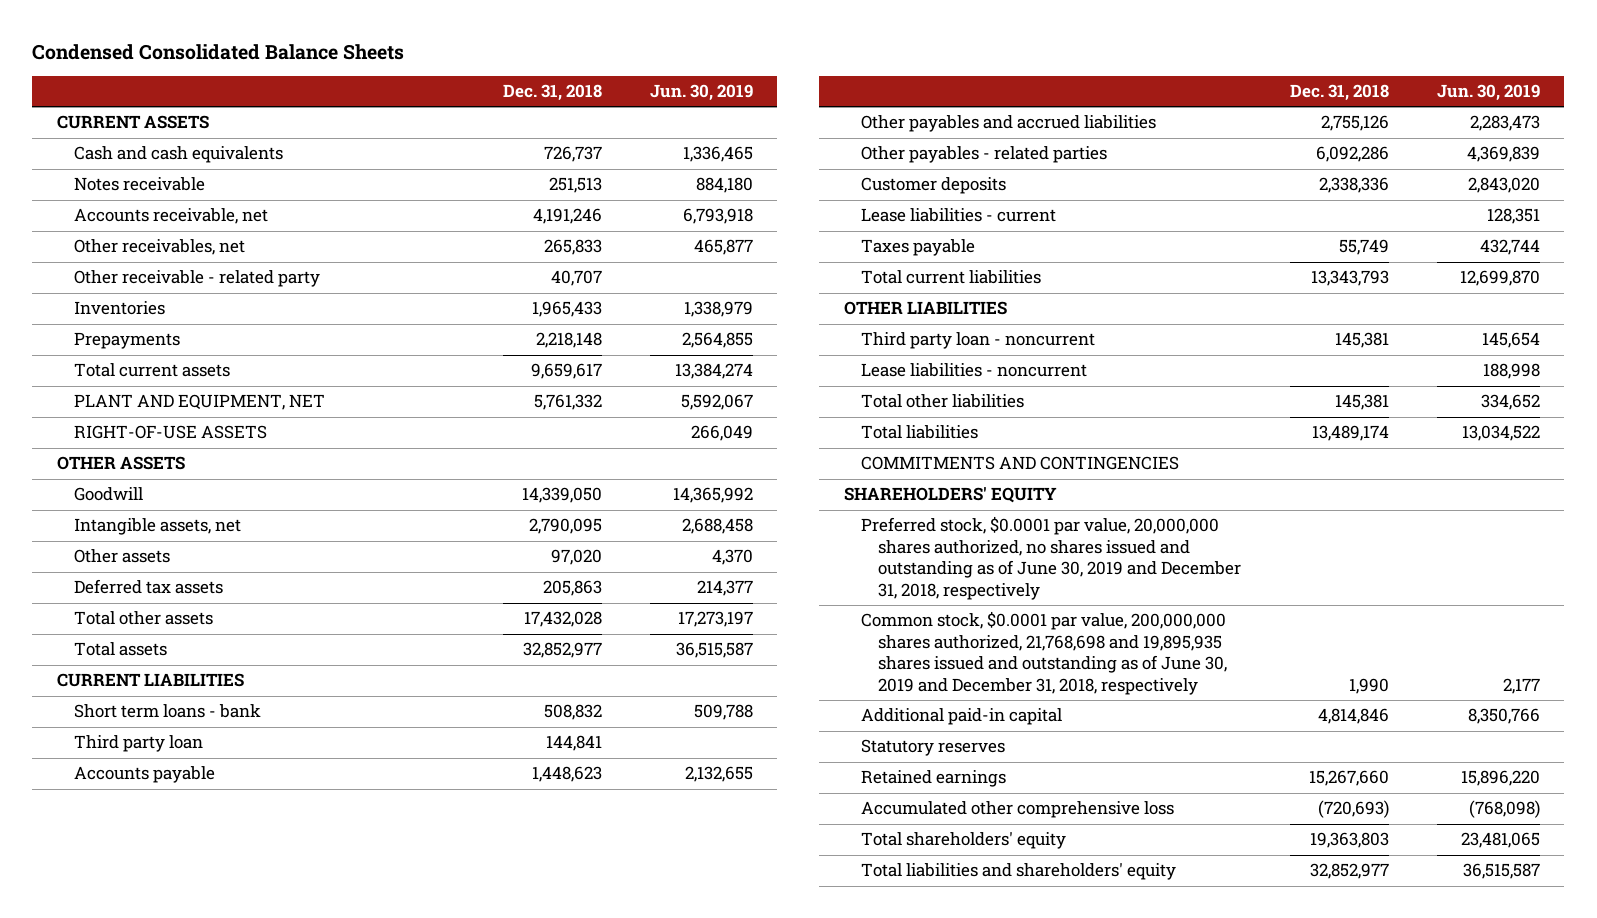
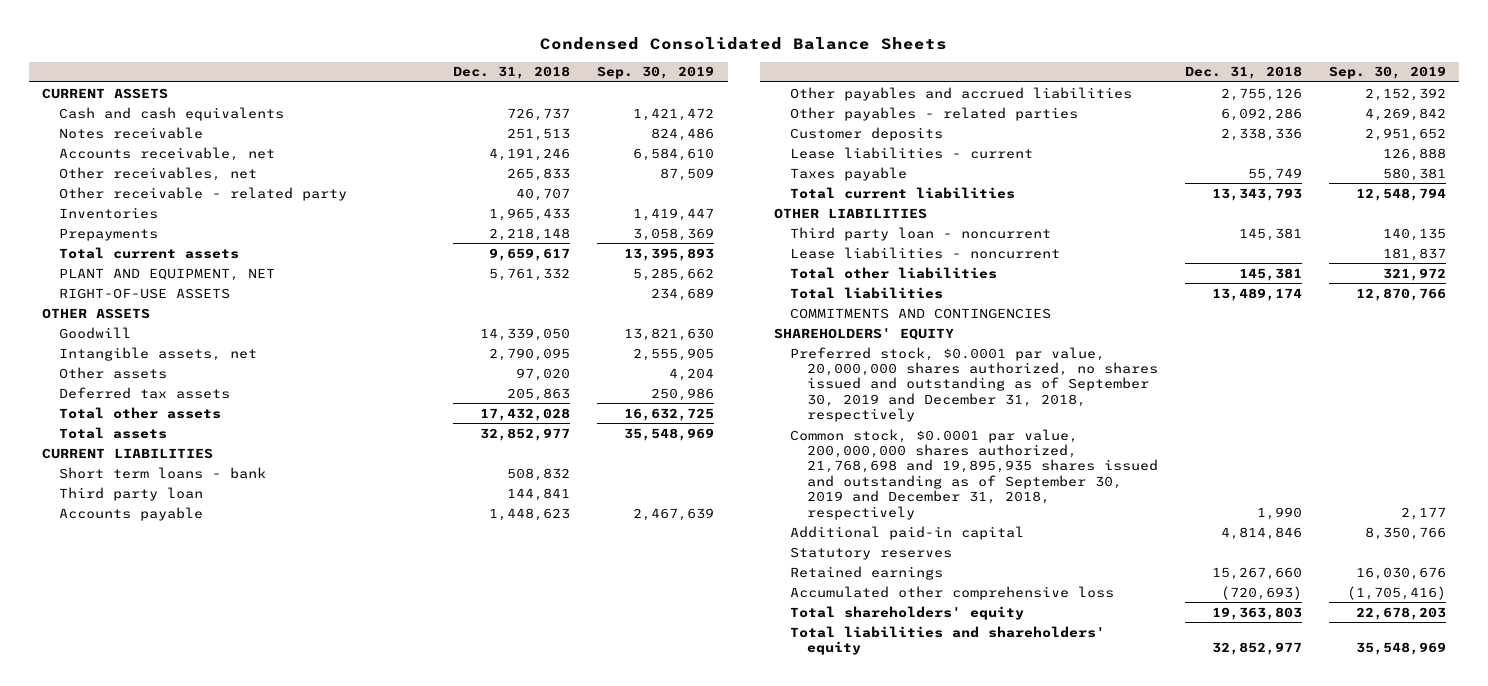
[649,83,753,101] Jun. 30, 2019 -> none
none -> [597,66,715,80] Sep. 30, 2019
[860,516,1242,600] Preferred stock, $0.0001 par value, 20,000,000 shares authorized, no shares issued and outstanding as of June 30, 2019 and December 31, 2018, respectively -> [790,346,1158,423] Preferred stock, $0.0001 par value, 20,000,000 shares authorized, no shares issued and outstanding as of September 30, 2019 and December 31, 2018, respectively
[860,611,1228,695] Common stock, $0.0001 par value, 200,000,000 shares authorized, 21,768,698 and 19,895,935 shares issued and outstanding as of June 30, 2019 and December 31, 2018, respectively -> [790,428,1158,520] Common stock, $0.0001 par value, 200,000,000 shares authorized, 21,768,698 and 19,895,935 shares issued and outstanding as of September 30, 2019 and December 31, 2018, respectively

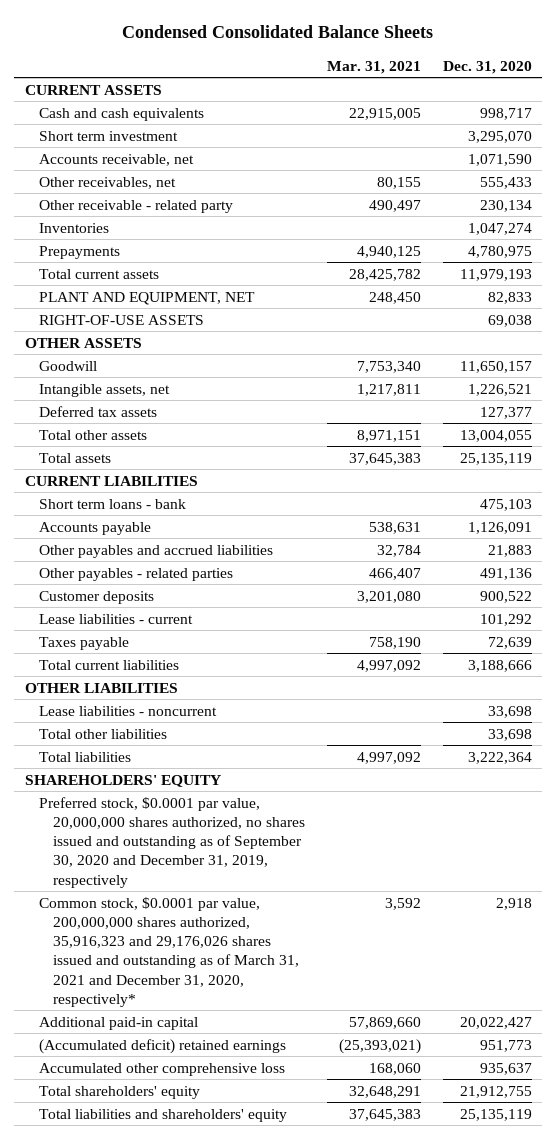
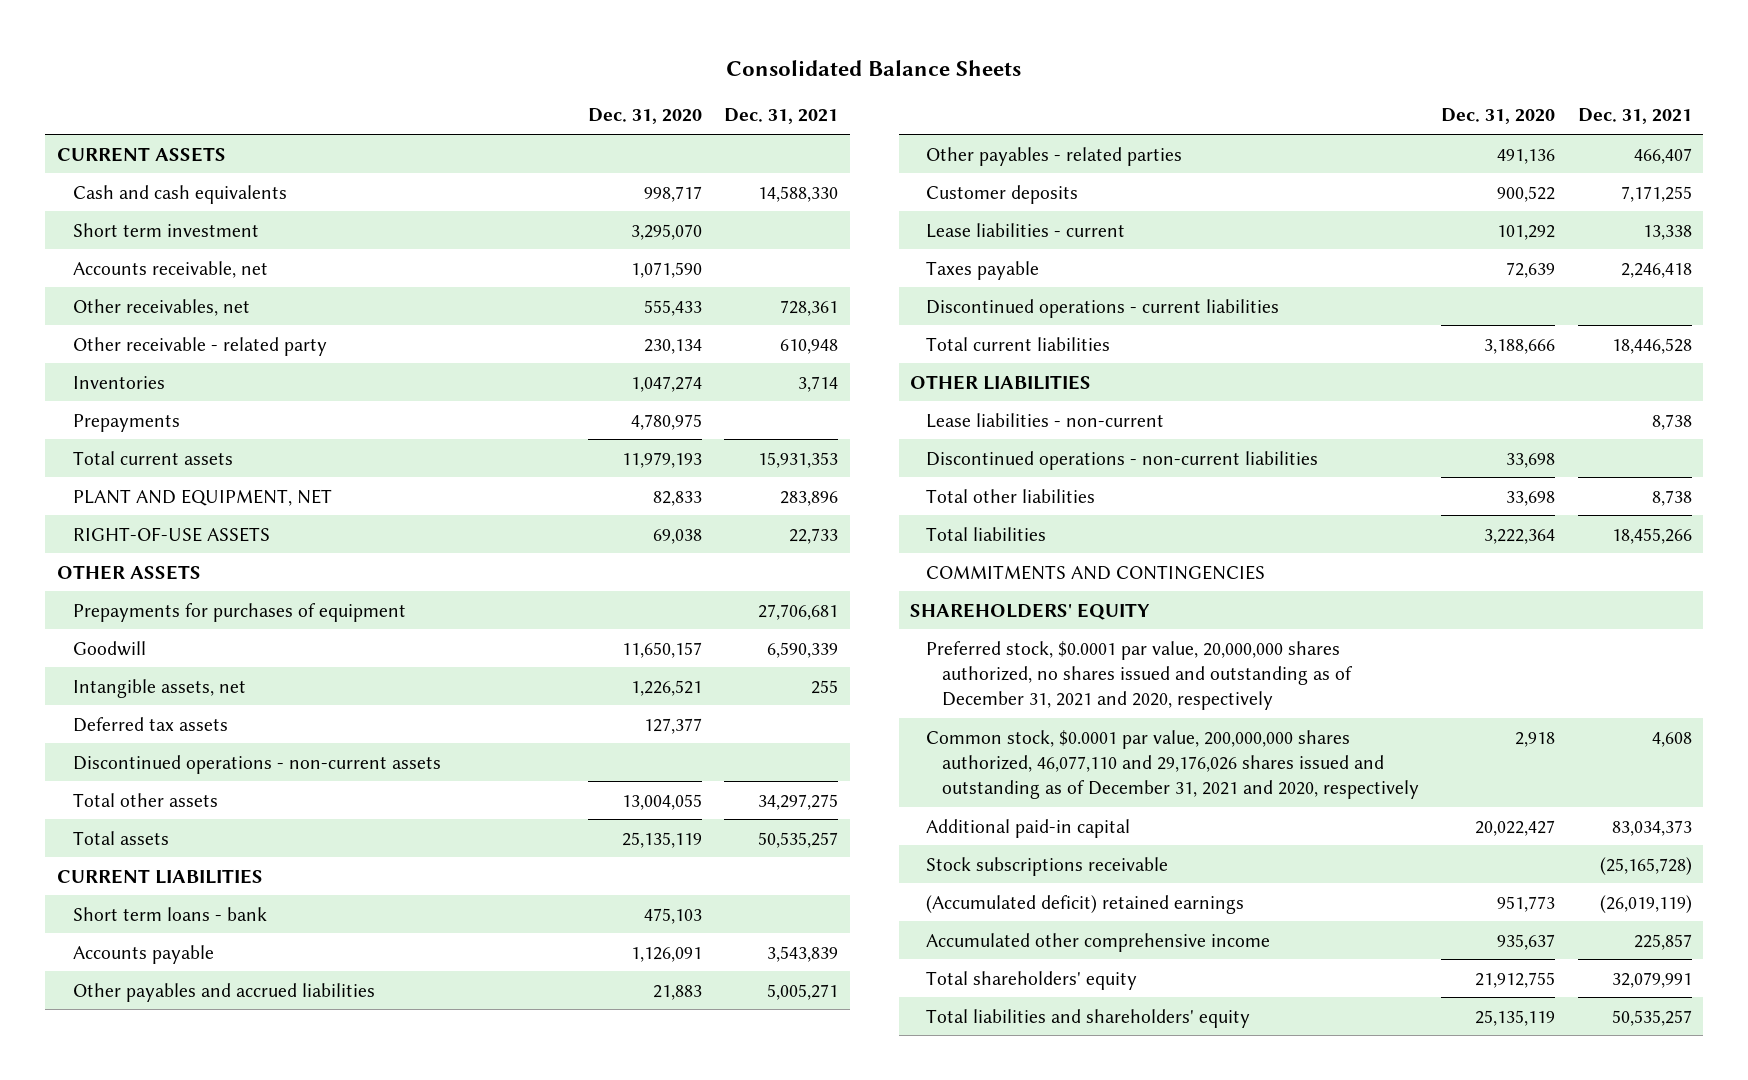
[122,25,434,39] Condensed Consolidated Balance Sheets -> [726,59,1022,76] Consolidated Balance Sheets
[326,60,421,74] Mar. 31, 2021 -> none
none -> [724,108,839,125] Dec. 31, 2021
none -> [72,602,406,622] Prepayments for purchases of equipment
none -> [72,754,441,774] Discontinued operations - non-current assets
none -> [926,298,1280,318] Discontinued operations - current liabilities
none -> [926,412,1165,428] Lease liabilities - non-current
[38,705,217,716] Lease liabilities - noncurrent -> [926,450,1319,470] Discontinued operations - non-current liabilities
none -> [926,564,1266,580] COMMITMENTS AND CONTINGENCIES
[38,796,305,888] Preferred stock, $0.0001 par value, 20,000,000 shares authorized, no shares issued and outstanding as of September 30, 2020 and December 31, 2019, respectively -> [926,640,1354,711] Preferred stock, $0.0001 par value, 20,000,000 shares authorized, no shares issued and outstanding as of December 31, 2021 and 2020, respectively
[38,896,299,1007] Common stock, $0.0001 par value, 200,000,000 shares authorized, 35,916,323 and 29,176,026 shares issued and outstanding as of March 31, 2021 and December 31, 2020, respectively* -> [926,729,1420,800] Common stock, $0.0001 par value, 200,000,000 shares authorized, 46,077,110 and 29,176,026 shares issued and outstanding as of December 31, 2021 and 2020, respectively
none -> [926,856,1169,876] Stock subscriptions receivable
[38,1062,285,1076] Accumulated other comprehensive loss -> [926,932,1271,952] Accumulated other comprehensive income

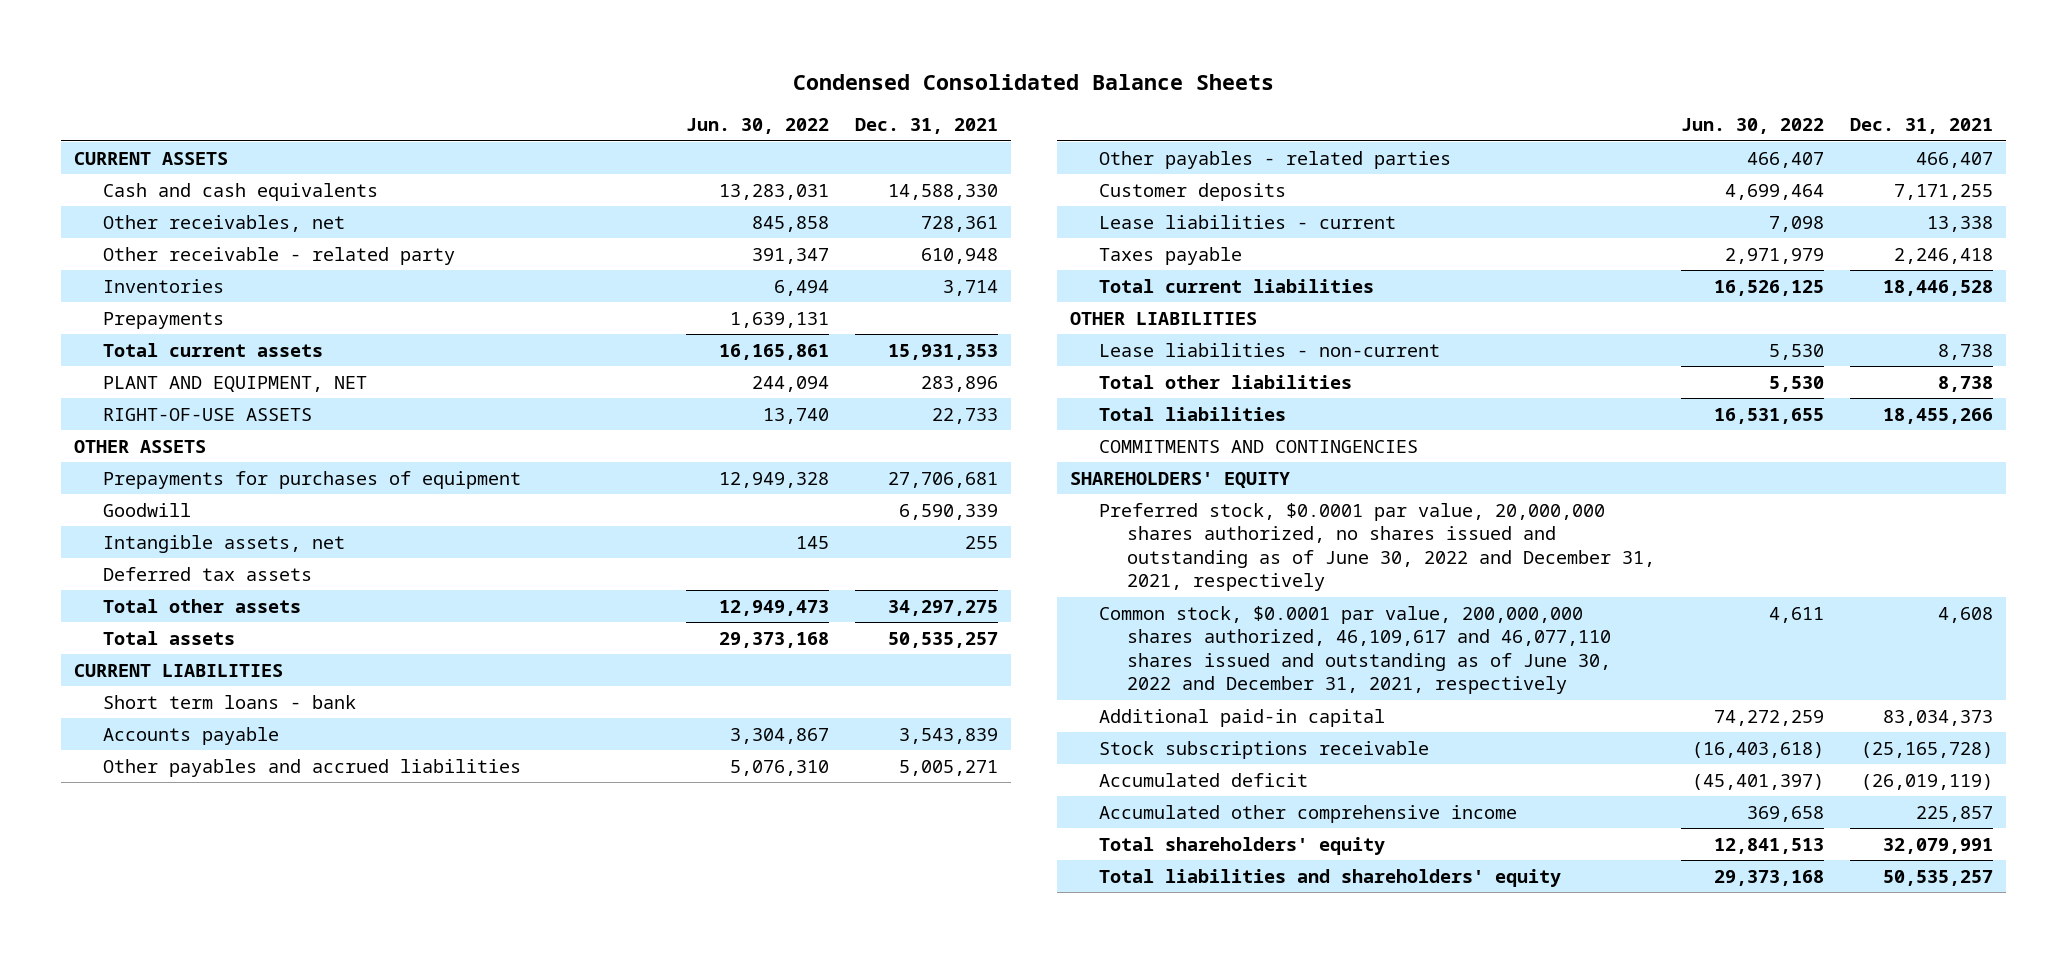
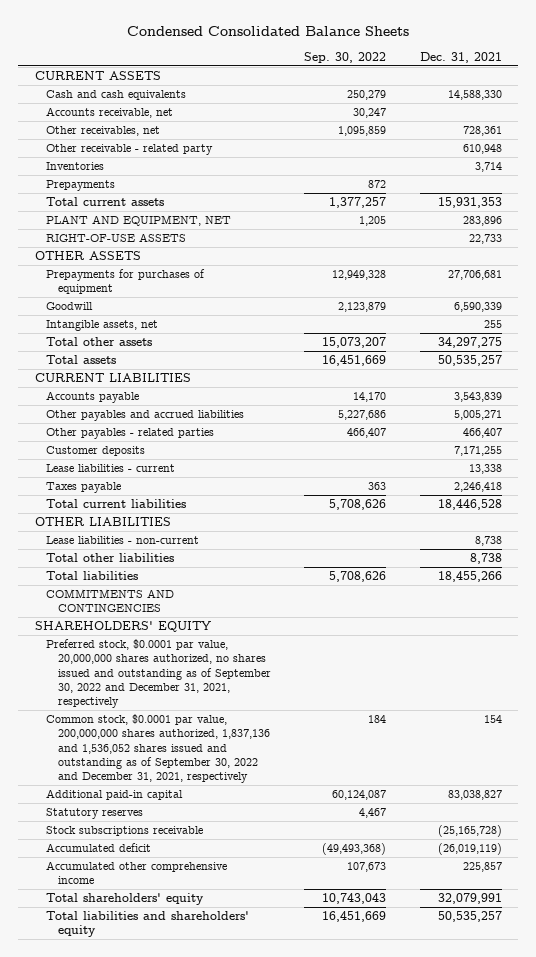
[685,118,829,135] Jun. 30, 2022 -> none
none -> [304,51,387,63] Sep. 30, 2022
none -> [46,106,174,118] Accounts receivable, net
[102,566,312,581] Deferred tax assets -> none
[102,694,356,709] Short term loans - bank -> none
[1098,502,1656,592] Preferred stock, $0.0001 par value, 20,000,000 shares authorized, no shares issued and outstanding as of June 30, 2022 and December 31, 2021, respectively -> [46,638,271,709] Preferred stock, $0.0001 par value, 20,000,000 shares authorized, no shares issued and outstanding as of September 30, 2022 and December 31, 2021, respectively
[1098,605,1612,695] Common stock, $0.0001 par value, 200,000,000 shares authorized, 46,109,617 and 46,077,110 shares issued and outstanding as of June 30, 2022 and December 31, 2021, respectively -> [46,713,270,784] Common stock, $0.0001 par value, 200,000,000 shares authorized, 1,837,136 and 1,536,052 shares issued and outstanding as of September 30, 2022 and December 31, 2021, respectively
[1938,606,1994,623] 4,608 -> [483,714,502,723] 154
[1883,709,1994,726] 83,034,373 -> [447,789,502,800] 83,038,827
none -> [46,807,144,819] Statutory reserves

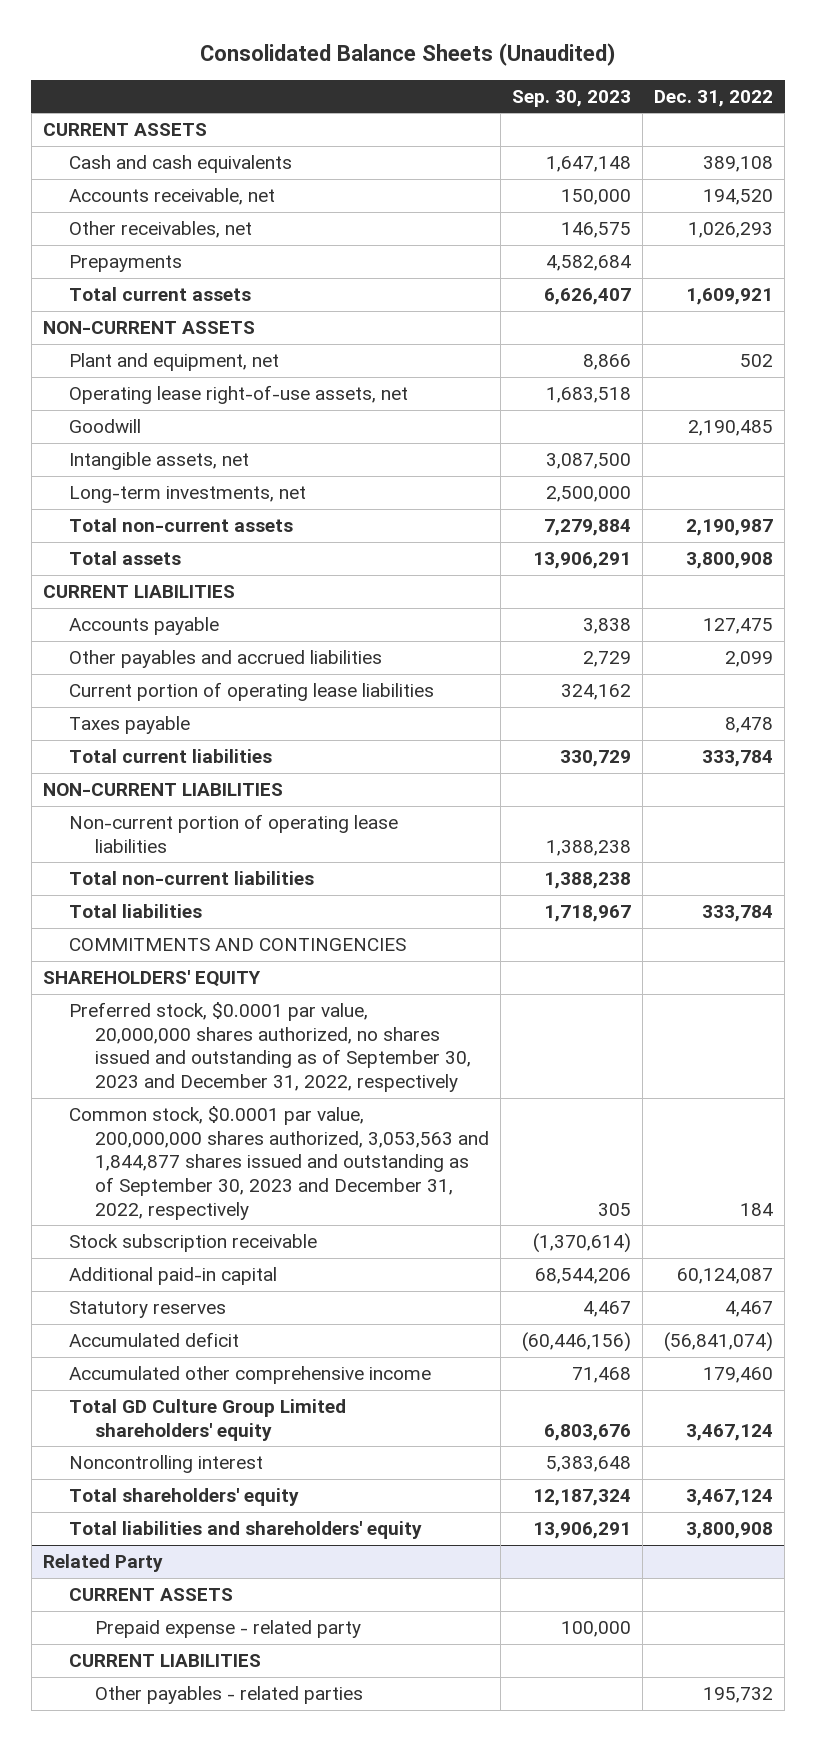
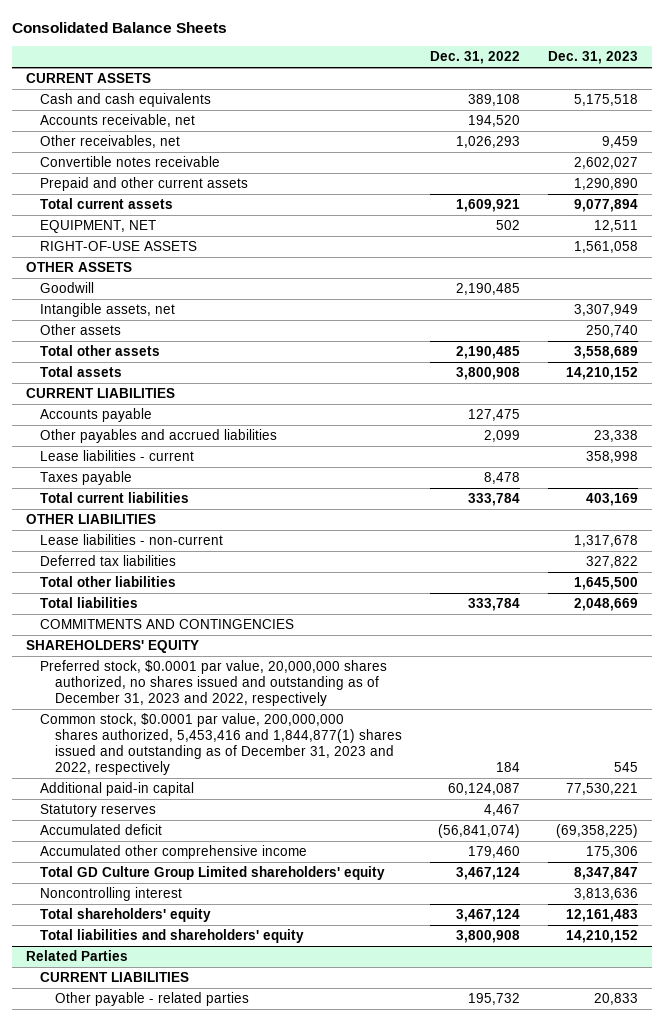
[200,42,617,66] Consolidated Balance Sheets (Unaudited) -> [11,21,227,33] Consolidated Balance Sheets
[512,89,632,107] Sep. 30, 2023 -> none
none -> [547,51,638,65] Dec. 31, 2023
[69,255,183,273] Prepayments -> none
none -> [40,156,221,168] Convertible notes receivable
none -> [40,177,249,192] Prepaid and other current assets
[42,321,255,335] NON-CURRENT ASSETS -> none
[69,353,280,372] Plant and equipment, net -> [40,220,157,234] EQUIPMENT, NET
[69,385,409,405] Operating lease right-of-use assets, net -> [40,241,198,252] RIGHT-OF-USE ASSETS
none -> [25,262,132,273] OTHER ASSETS
[69,486,307,504] Long-term investments, net -> none
[69,518,294,533] Total non-current assets -> none
none -> [40,324,122,336] Other assets
none -> [40,345,161,357] Total other assets
[69,682,435,702] Current portion of operating lease liabilities -> [40,450,195,462] Lease liabilities - current
[42,783,283,797] NON-CURRENT LIABILITIES -> [25,514,156,525] OTHER LIABILITIES
[69,814,399,853] Non-current portion of operating lease liabilities -> [40,534,224,546] Lease liabilities - non-current
none -> [40,555,177,567] Deferred tax liabilities
[69,871,315,886] Total non-current liabilities -> [40,576,177,588] Total other liabilities
[69,1234,318,1253] Stock subscription receivable -> none
[69,1002,472,1093] Preferred stock, $0.0001 par value, 20,000,000 shares authorized, no shares issued and outstanding as of September 30, 2023 and December 31, 2022, respectively -> [40,660,388,707] Preferred stock, $0.0001 par value, 20,000,000 shares authorized, no shares issued and outstanding as of December 31, 2023 and 2022, respectively
[69,1106,490,1220] Common stock, $0.0001 par value, 200,000,000 shares authorized, 3,053,563 and 1,844,877 shares issued and outstanding as of September 30, 2023 and December 31, 2022, respectively -> [40,713,403,776] Common stock, $0.0001 par value, 200,000,000 shares authorized, 5,453,416 and 1,844,877(1) shares issued and outstanding as of December 31, 2023 and 2022, respectively
[69,1588,234,1602] CURRENT ASSETS -> none
[95,1620,362,1639] Prepaid expense - related party -> none
[42,1554,163,1573] Related Party -> [25,950,128,962] Related Parties
[95,1686,364,1705] Other payables - related parties -> [55,992,250,1007] Other payable - related parties

